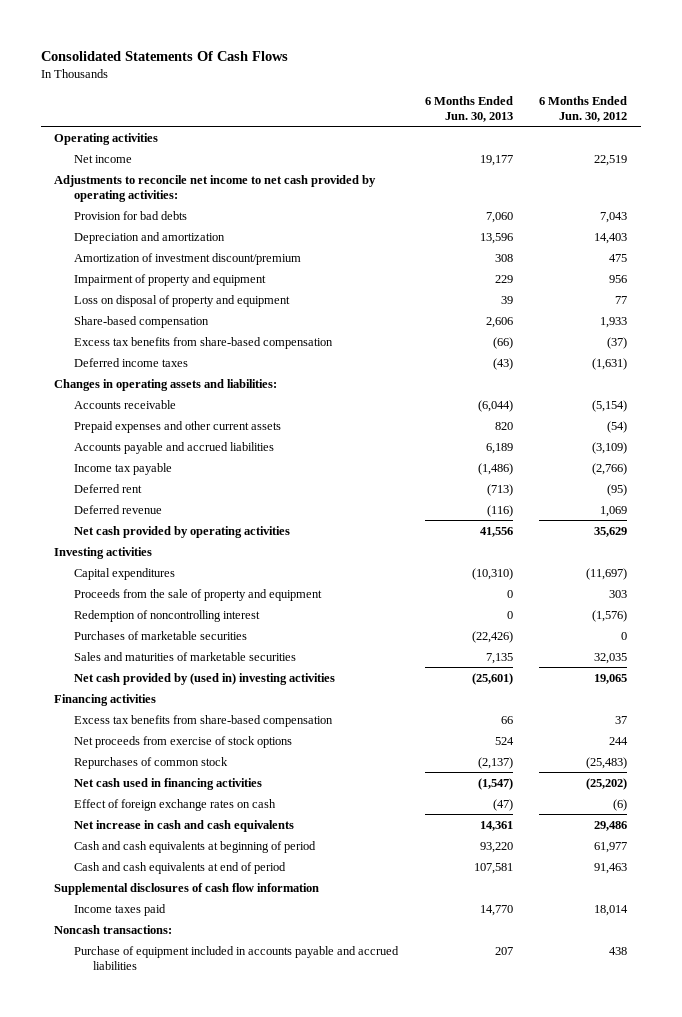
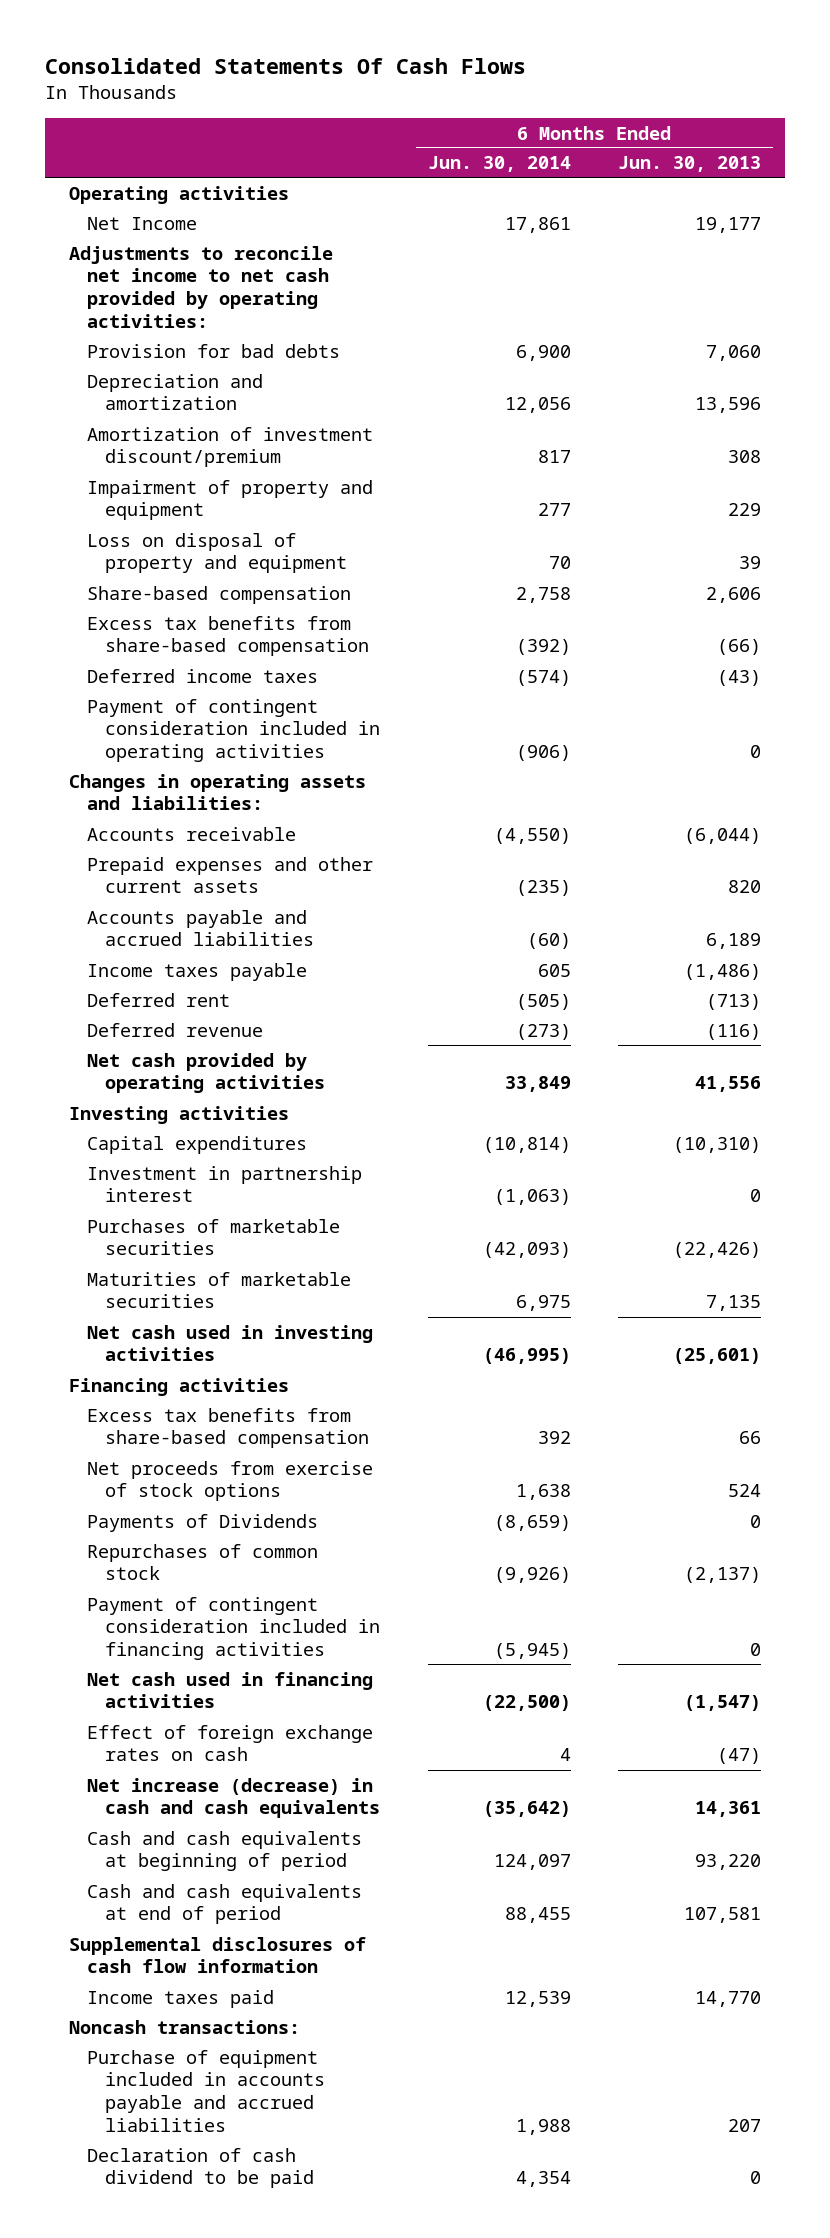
[539,96,628,123] 6 Months Ended Jun. 30, 2012 -> none
none -> [427,156,571,173] Jun. 30, 2014
[73,154,132,163] Net income -> [86,216,197,230] Net Income
none -> [86,698,381,763] Payment of contingent consideration included in operating activities
[73,462,172,475] Income tax payable -> [86,962,307,981] Income taxes payable
[73,588,322,601] Proceeds from the sale of property and equipment -> none
[73,609,260,622] Redemption of noncontrolling interest -> none
none -> [86,1165,362,1203] Investment in partnership interest
[73,651,296,661] Sales and maturities of marketable securities -> [86,1271,351,1309] Maturities of marketable securities
[73,672,335,685] Net cash provided by (used in) investing activities -> [86,1324,373,1362] Net cash used in investing activities
none -> [86,1513,318,1532] Payments of Dividends
none -> [86,1596,381,1661] Payment of contingent consideration included in financing activities
[73,819,294,832] Net increase in cash and cash equivalents -> [86,1777,381,1819] Net increase (decrease) in cash and cash equivalents
none -> [86,2147,315,2189] Declaration of cash dividend to be paid

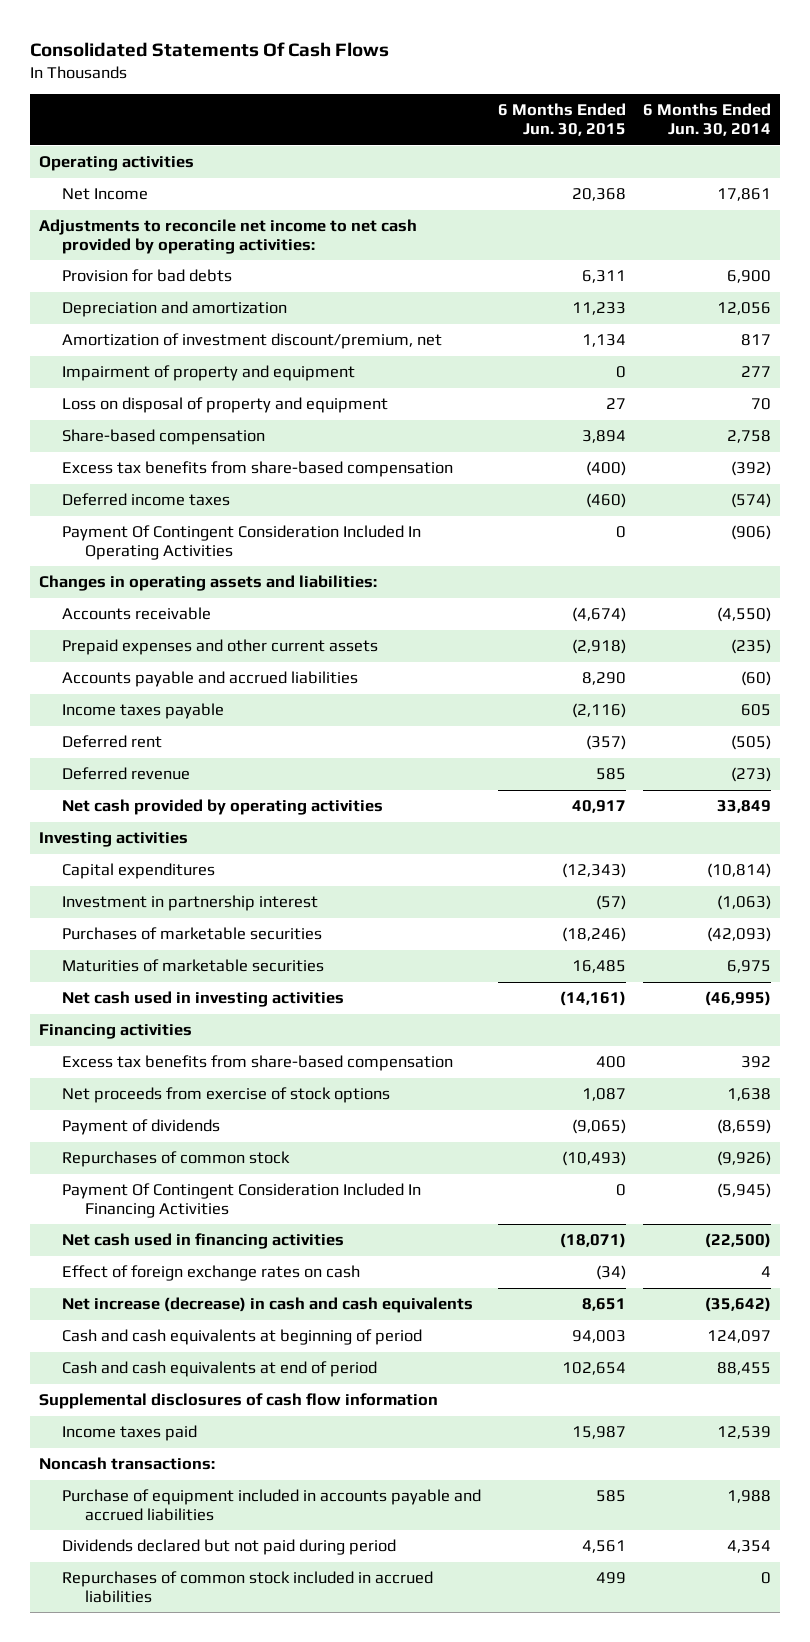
[618,156,762,173] Jun. 30, 2013 -> none
none -> [498,103,627,137] 6 Months Ended Jun. 30, 2015
[86,426,373,468] Amortization of investment discount/premium -> [62,333,443,350] Amortization of investment discount/premium, net
[86,698,381,763] Payment of contingent consideration included in operating activities -> [62,525,422,560] Payment Of Contingent Consideration Included In Operating Activities
[86,1513,318,1532] Payments of Dividends -> [62,1119,221,1136] Payment of dividends
[86,1596,381,1661] Payment of contingent consideration included in financing activities -> [62,1183,422,1218] Payment Of Contingent Consideration Included In Financing Activities
[86,2147,315,2189] Declaration of cash dividend to be paid -> [62,1539,397,1556] Dividends declared but not paid during period
none -> [62,1571,434,1603] Repurchases of common stock included in accrued liabilities

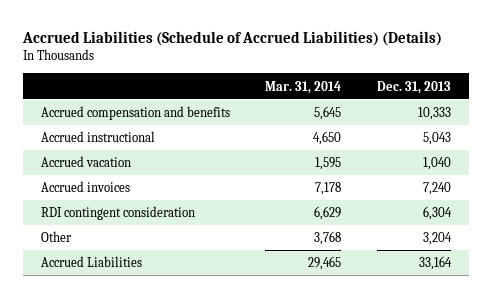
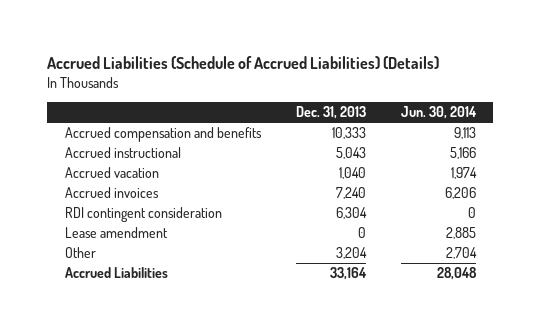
[265,80,342,94] Mar. 31, 2014 -> none
none -> [400,106,477,120] Jun. 30, 2014
none -> [64,227,168,239] Lease amendment

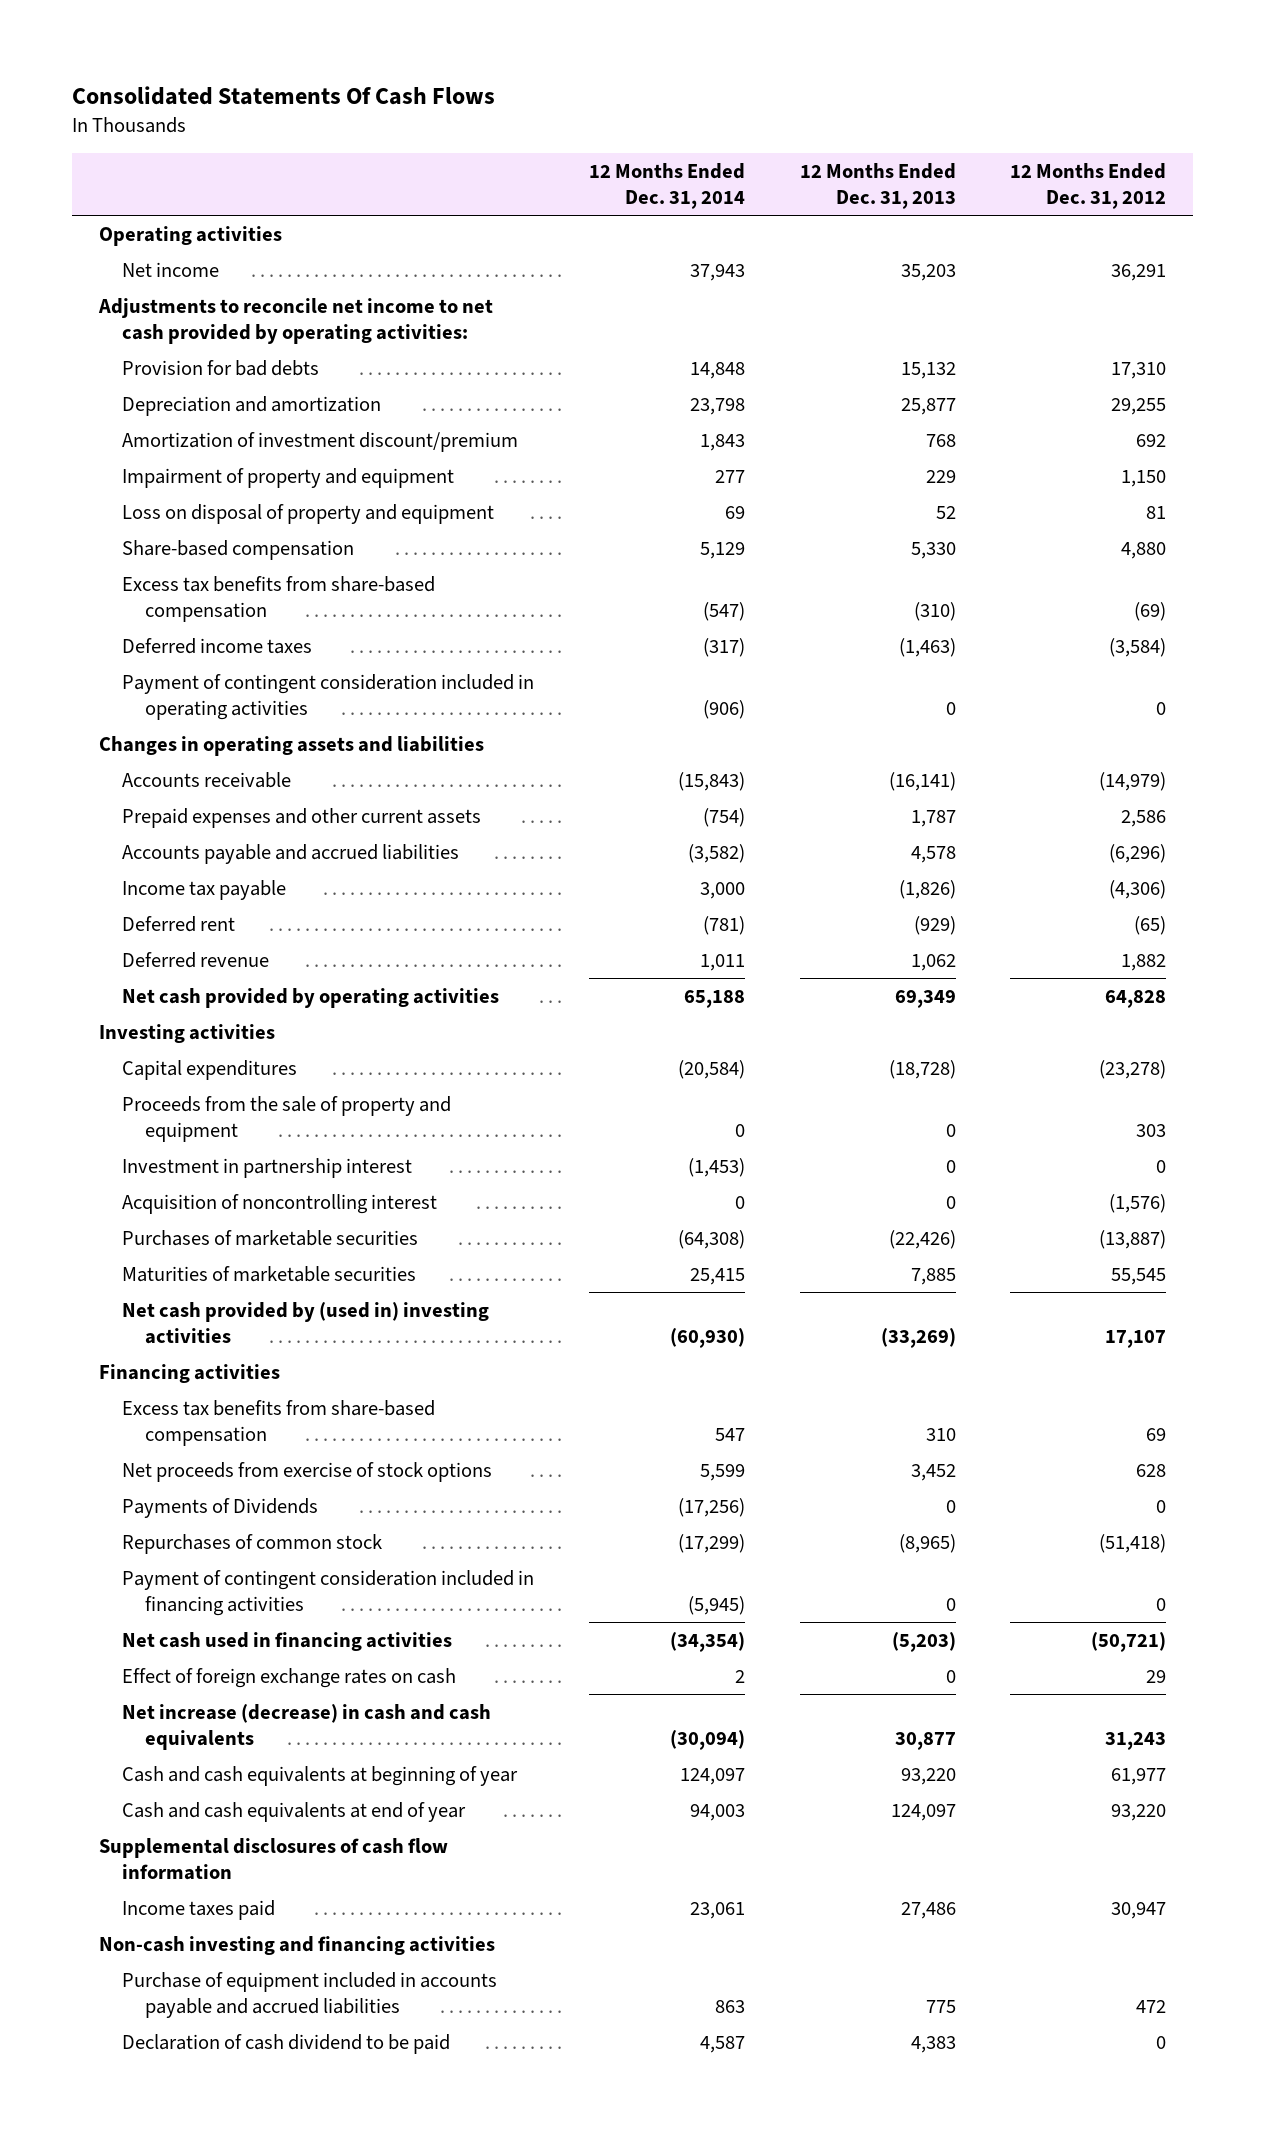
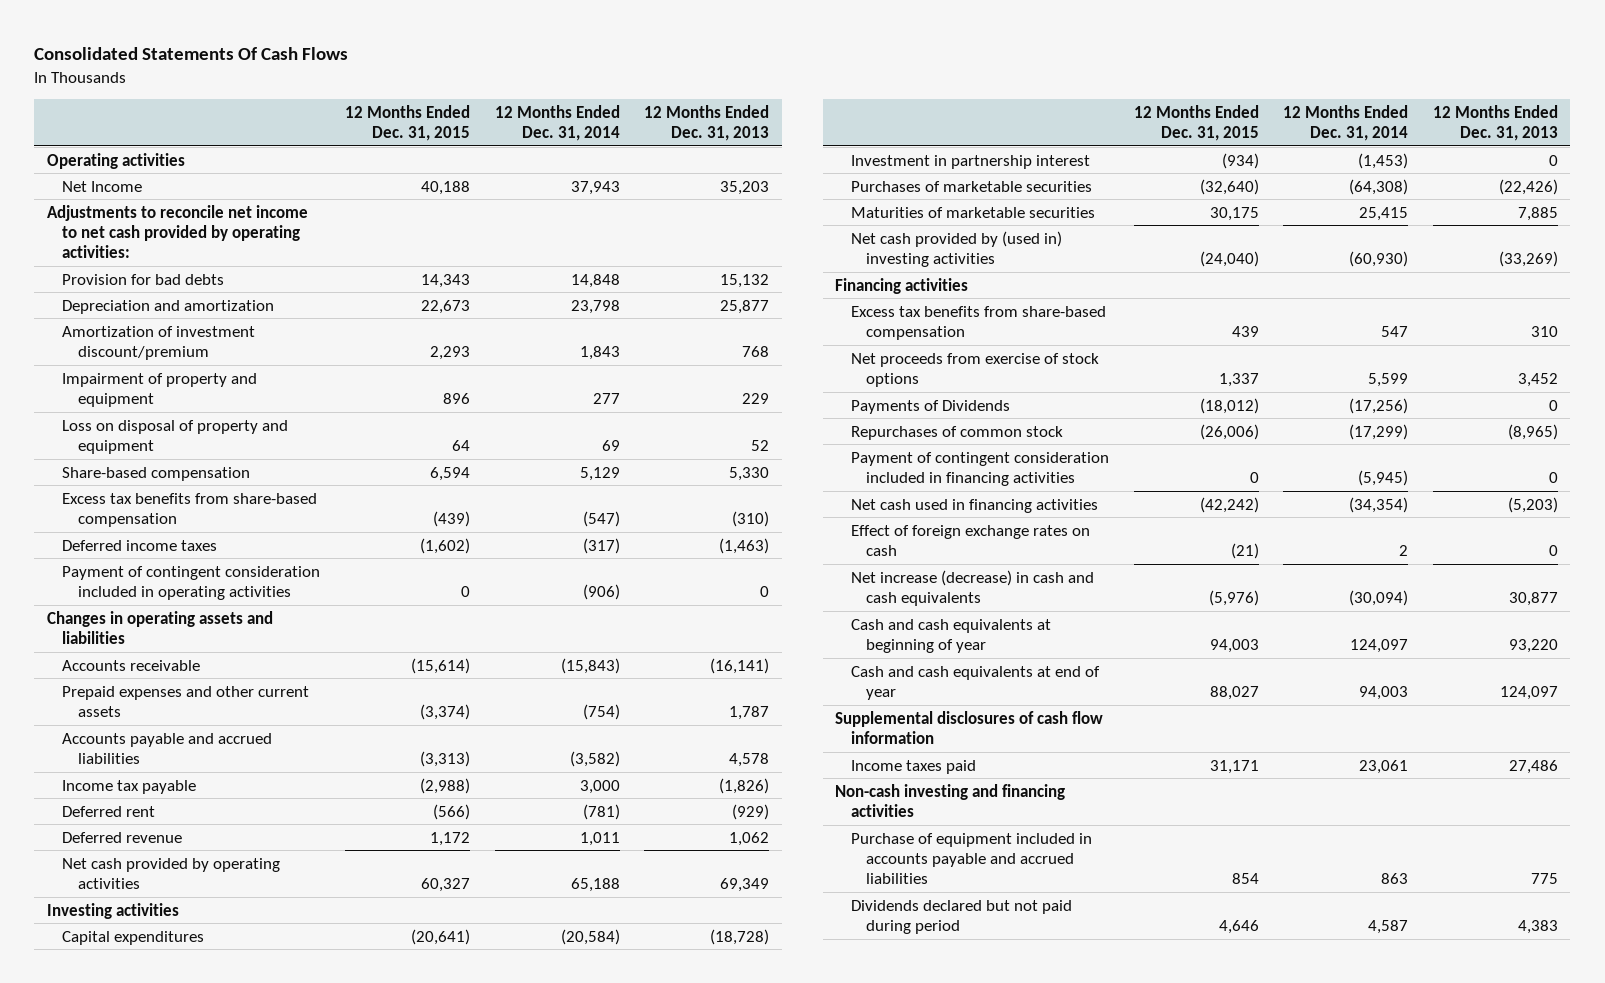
[1010,163,1167,210] 12 Months Ended Dec. 31, 2012 -> none
none -> [344,104,470,141] 12 Months Ended Dec. 31, 2015
[122,261,220,277] Net income -> [62,180,143,192] Net Income
[122,1095,452,1142] Proceeds from the sale of property and equipment -> none
[122,1193,438,1214] Acquisition of noncontrolling interest -> none
[122,2033,451,2054] Declaration of cash dividend to be paid -> [850,899,1072,934] Dividends declared but not paid during period

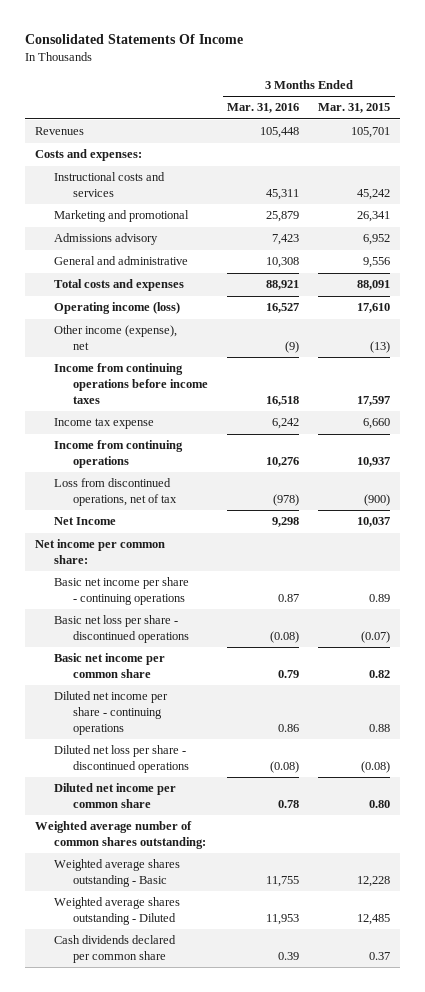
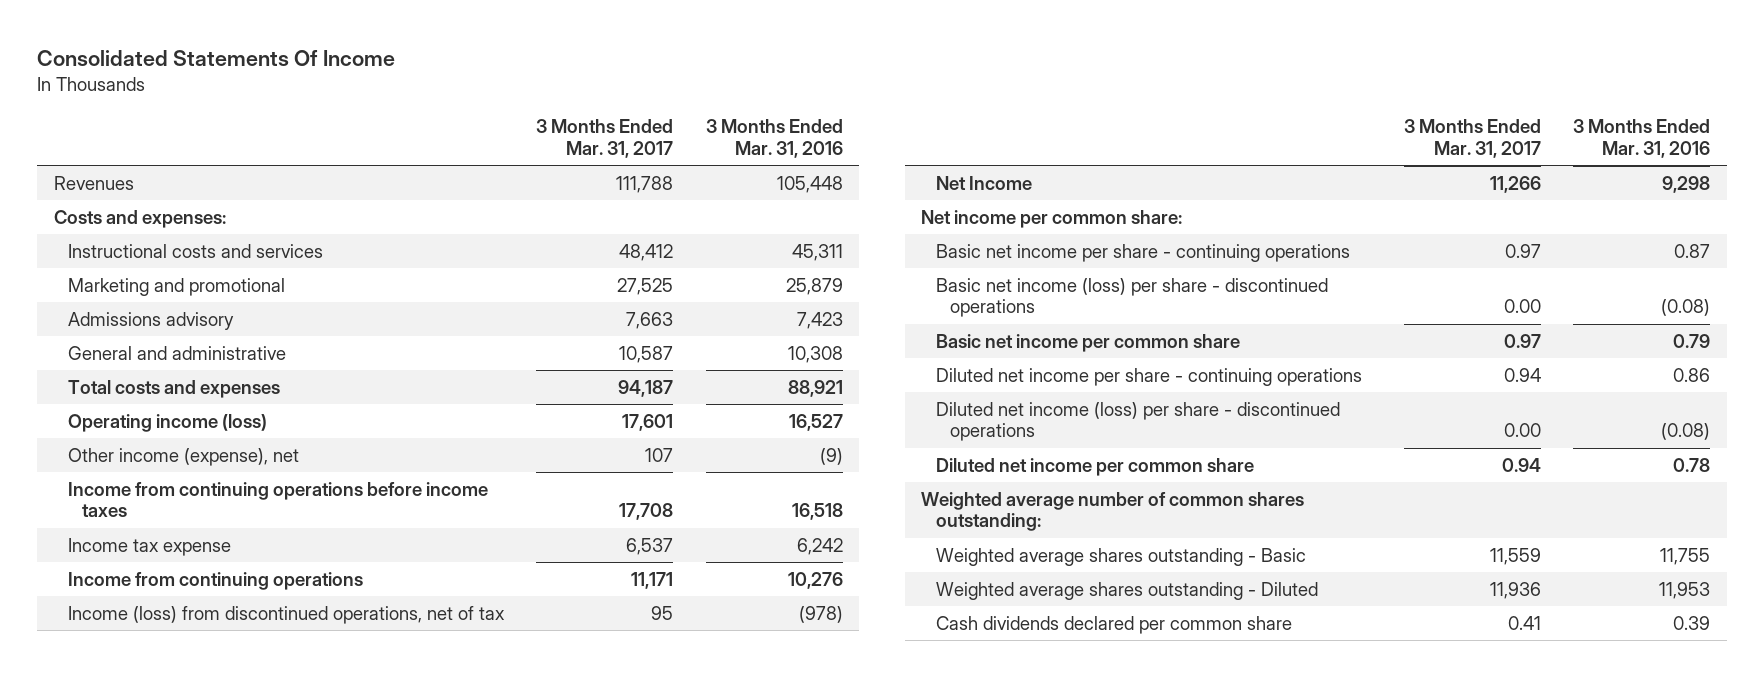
[318,103,391,114] Mar. 31, 2015 -> none
none -> [536,119,674,159] 3 Months Ended Mar. 31, 2017
[54,478,178,507] Loss from discontinued operations, net of tax -> [67,605,505,624] Income (loss) from discontinued operations, net of tax
[54,615,190,644] Basic net loss per share - discontinued operations -> [935,277,1328,318] Basic net income (loss) per share - discontinued operations
[54,745,190,774] Diluted net loss per share - discontinued operations -> [935,401,1340,442] Diluted net income (loss) per share - discontinued operations

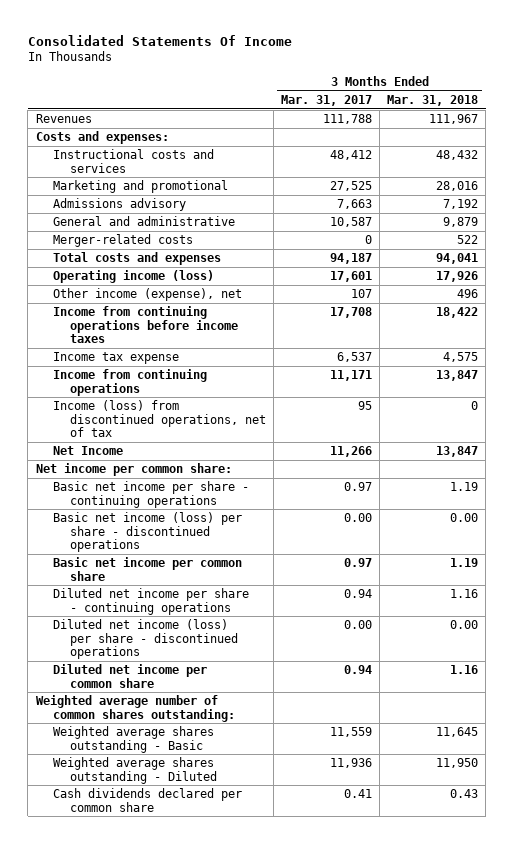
[705,119,843,159] 3 Months Ended Mar. 31, 2016 -> none
none -> [387,94,479,106] Mar. 31, 2018
none -> [52,234,193,248] Merger-related costs

